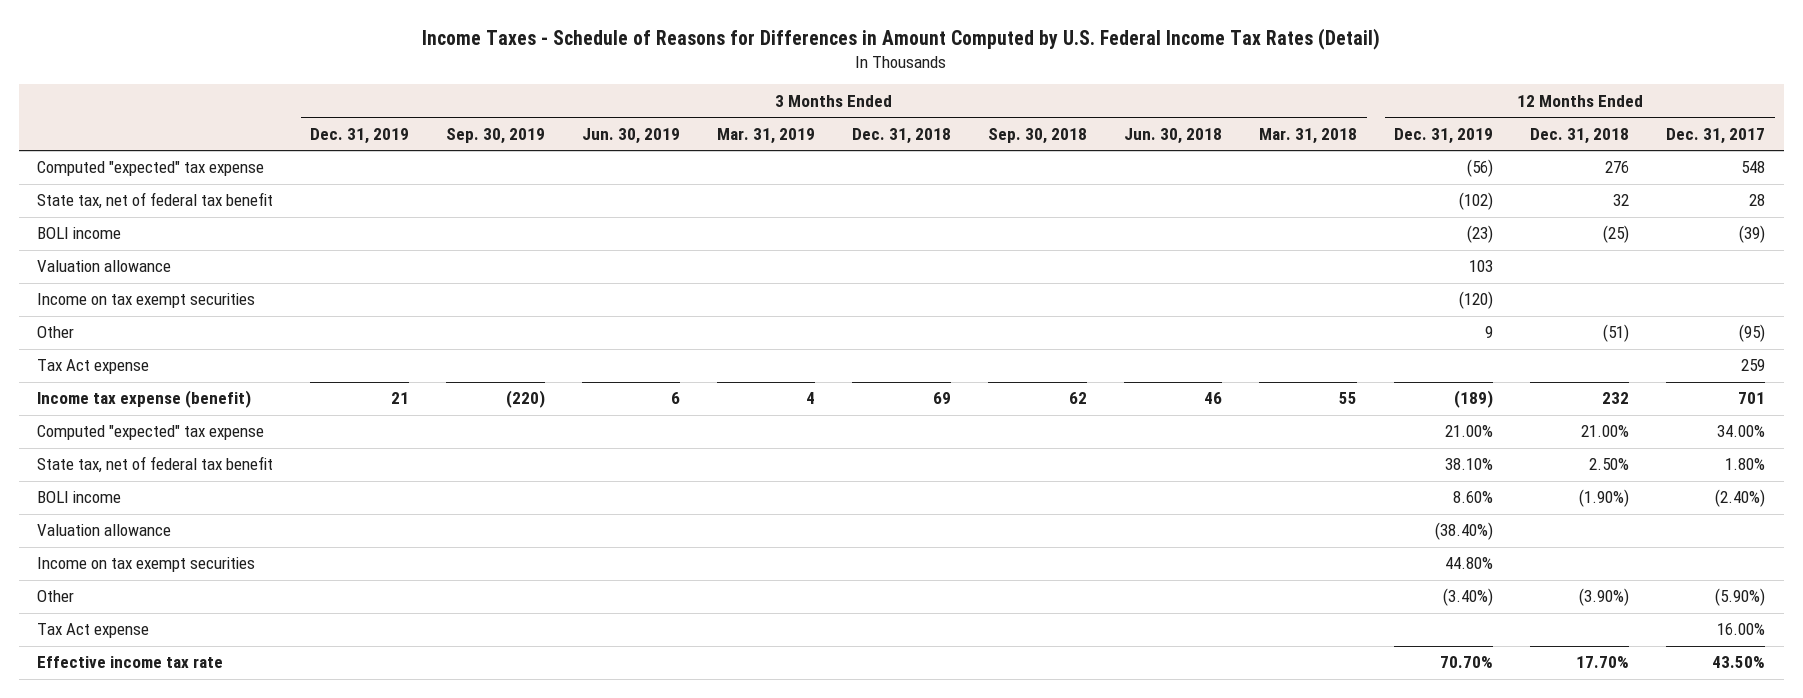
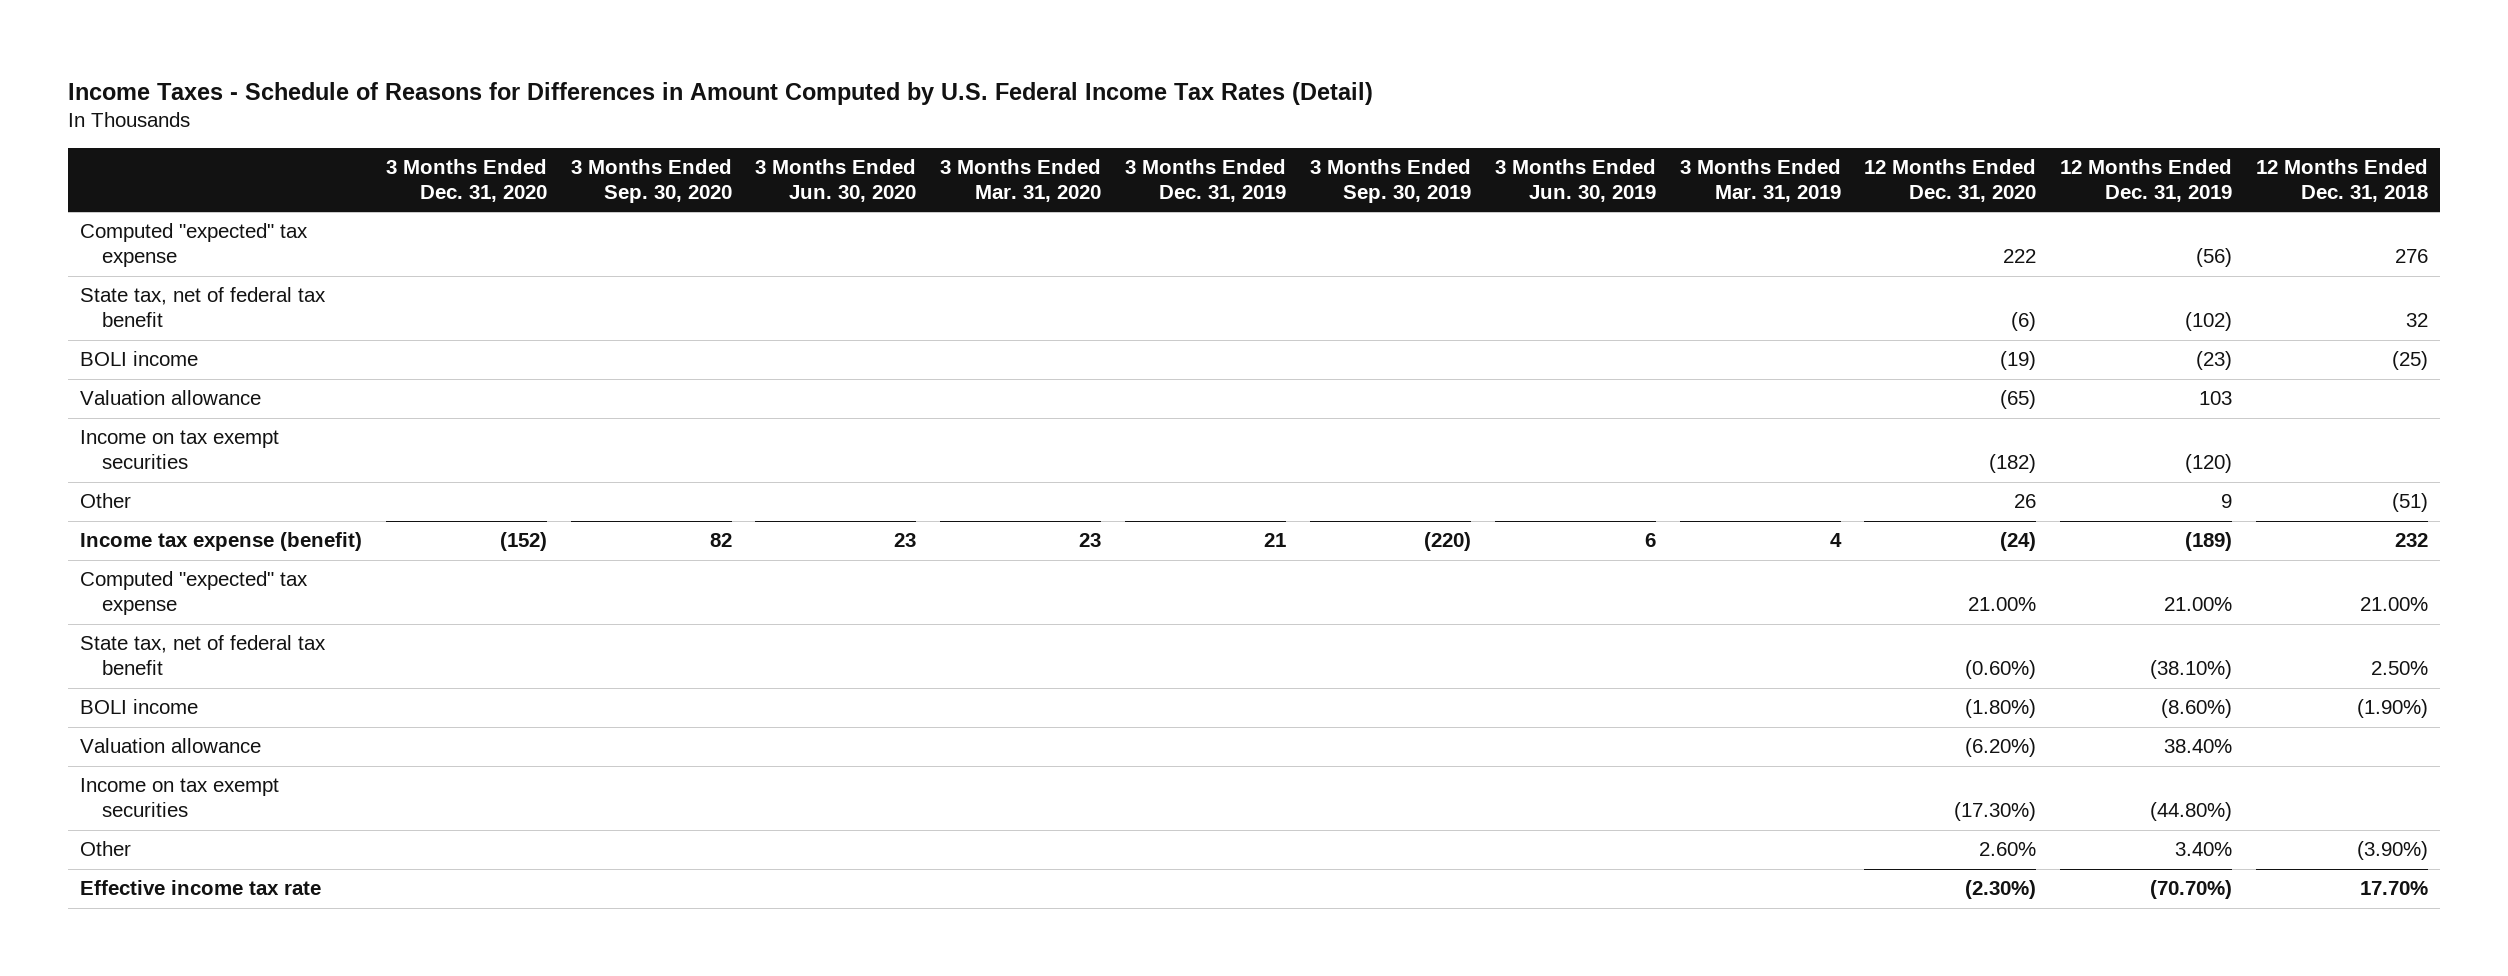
[852,127,952,144] Dec. 31, 2018 -> none
[988,127,1088,144] Sep. 30, 2018 -> none
[1124,127,1223,144] Jun. 30, 2018 -> none
[1259,127,1358,144] Mar. 31, 2018 -> none
[1666,127,1766,144] Dec. 31, 2017 -> none
none -> [385,159,547,203] 3 Months Ended Dec. 31, 2020
none -> [570,159,732,204] 3 Months Ended Sep. 30, 2020
none -> [755,159,917,203] 3 Months Ended Jun. 30, 2020
none -> [940,159,1102,203] 3 Months Ended Mar. 31, 2020
none -> [1864,159,2037,203] 12 Months Ended Dec. 31, 2020
[37,359,150,375] Tax Act expense -> none
[37,623,150,639] Tax Act expense -> none
[1445,458,1494,471] 38.10% -> [2150,660,2233,680] (38.10%)
[1453,491,1494,504] 8.60% -> [2161,699,2233,719] (8.60%)
[1435,522,1494,541] (38.40%) -> [2164,739,2233,754] 38.40%
[1445,557,1494,570] 44.80% -> [2150,802,2233,822] (44.80%)
[1443,588,1494,607] (3.40%) -> [2175,842,2233,857] 3.40%
[1440,656,1494,669] 70.70% -> [2150,880,2233,900] (70.70%)

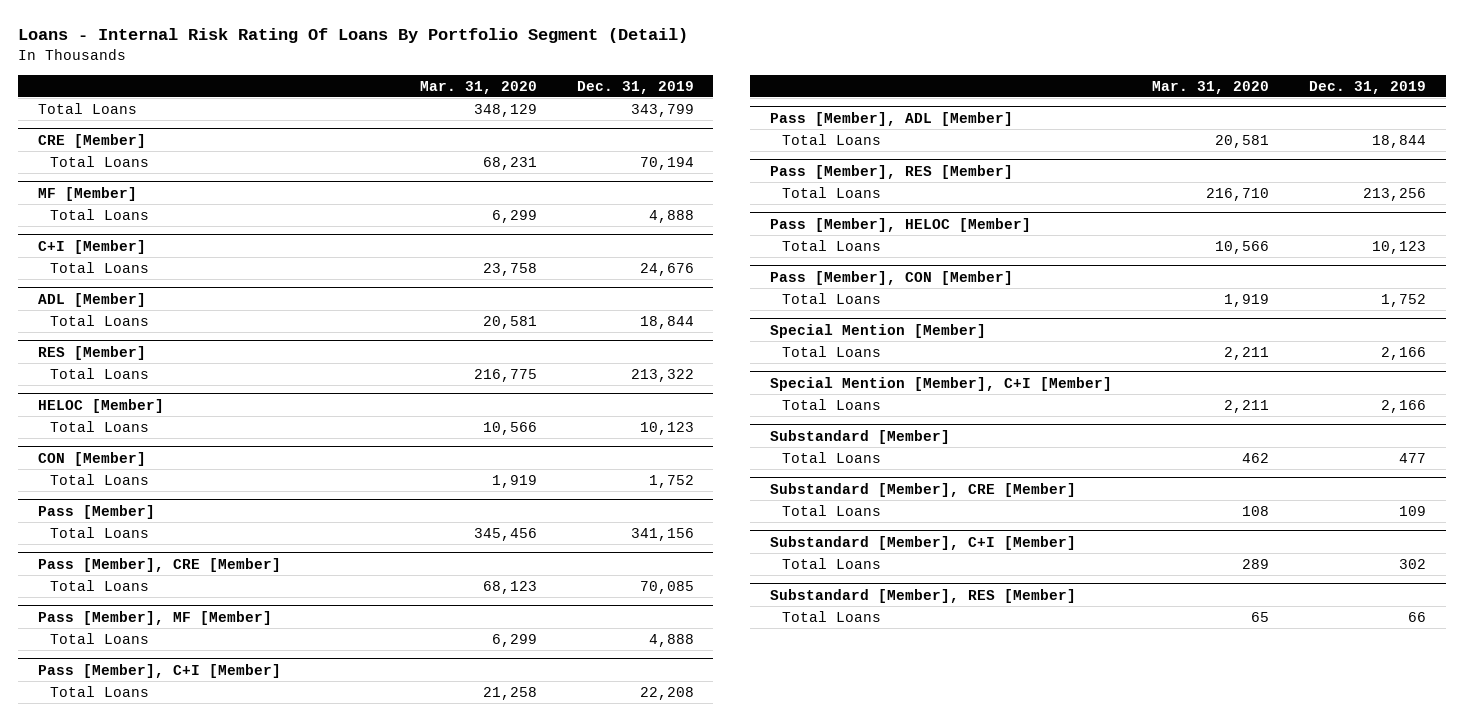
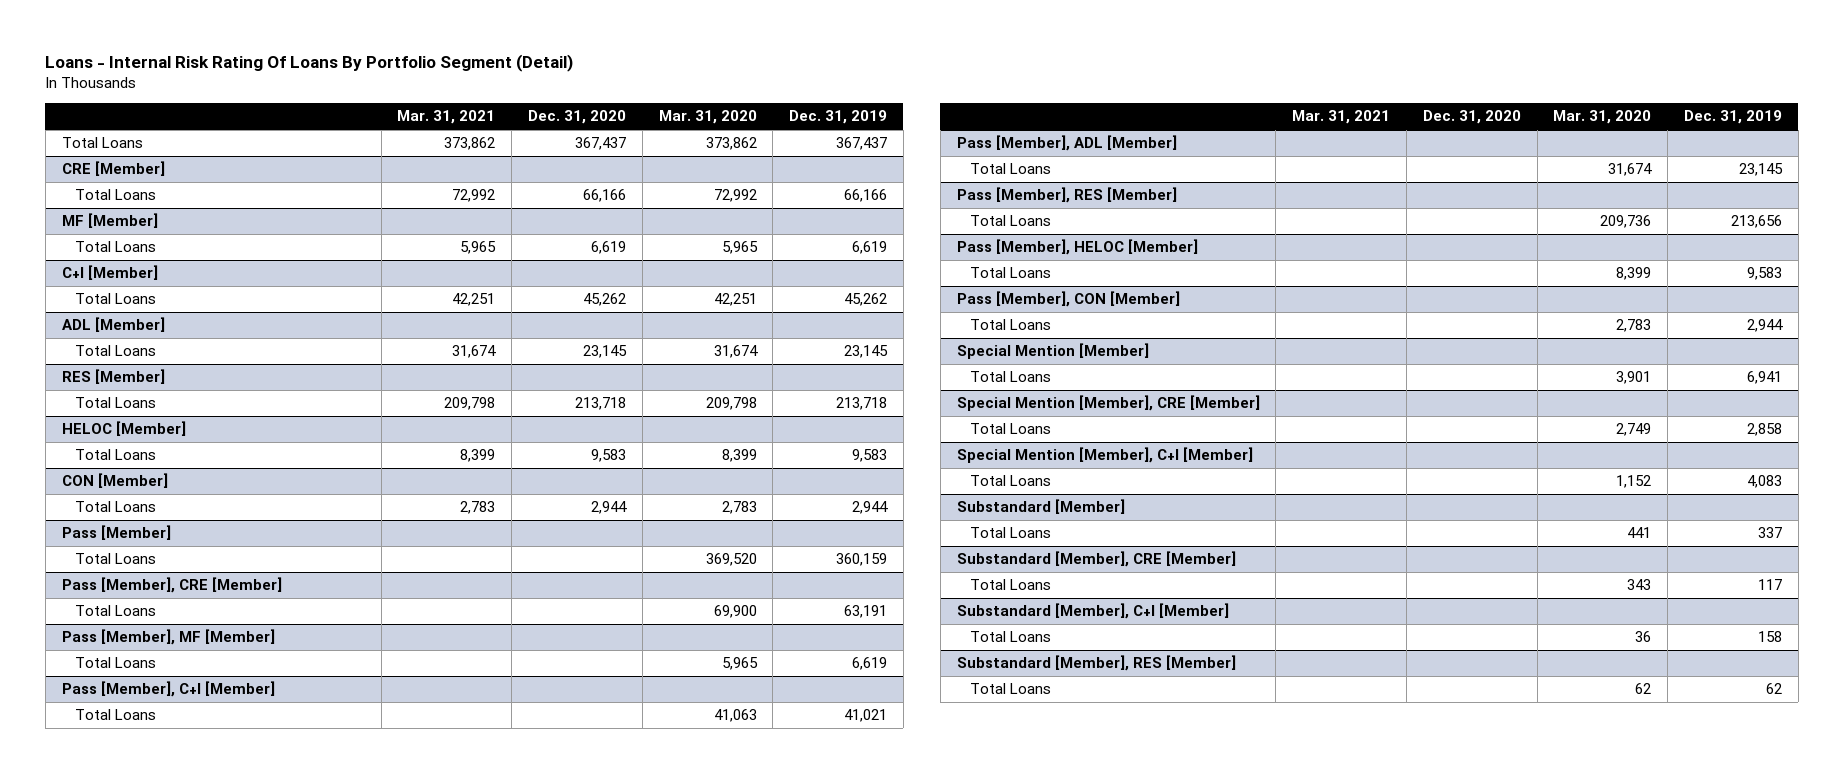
none -> [397,110,496,125] Mar. 31, 2021
none -> [527,110,626,125] Dec. 31, 2020
[473,103,537,117] 348,129 -> [705,137,757,151] 373,862
[630,103,694,117] 343,799 -> [836,137,888,151] 367,437
[482,156,537,170] 68,231 -> [713,189,757,203] 72,992
[639,156,694,170] 70,194 -> [844,189,888,203] 66,166
[491,209,537,223] 6,299 -> [721,241,758,255] 5,965
[648,209,694,223] 4,888 -> [852,241,888,255] 6,619
[482,262,537,276] 23,758 -> [713,293,757,307] 42,251
[639,262,694,276] 24,676 -> [844,293,888,307] 45,262
[482,315,537,329] 20,581 -> [713,345,758,359] 31,674
[639,315,694,329] 18,844 -> [844,345,889,359] 23,145
[473,368,537,382] 216,775 -> [705,397,757,411] 209,798
[630,368,694,382] 213,322 -> [836,397,888,411] 213,718
[482,421,537,435] 10,566 -> [721,449,757,463] 8,399
[639,421,694,435] 10,123 -> [852,449,888,463] 9,583
[491,474,537,488] 1,919 -> [721,501,757,515] 2,783
[648,474,694,488] 1,752 -> [852,501,889,515] 2,944
[473,527,537,541] 345,456 -> [705,553,757,567] 369,520
[630,527,694,541] 341,156 -> [836,553,888,567] 360,159
[482,580,537,594] 68,123 -> [713,605,757,619] 69,900
[639,580,694,594] 70,085 -> [844,605,888,619] 63,191
[491,633,537,647] 6,299 -> [721,657,758,671] 5,965
[648,633,694,647] 4,888 -> [852,657,888,671] 6,619
[482,686,537,700] 21,258 -> [713,709,757,723] 41,063
[639,686,694,700] 22,208 -> [844,709,888,723] 41,021
[1215,134,1270,148] 20,581 -> [1608,163,1653,177] 31,674
[1371,134,1426,148] 18,844 -> [1739,163,1784,177] 23,145
[1206,187,1270,201] 216,710 -> [1600,215,1652,229] 209,736
[1362,187,1426,201] 213,256 -> [1731,215,1783,229] 213,656
[1215,240,1270,254] 10,566 -> [1616,267,1652,281] 8,399
[1371,240,1426,254] 10,123 -> [1747,267,1783,281] 9,583
[1224,293,1270,307] 1,919 -> [1616,319,1652,333] 2,783
[1380,293,1426,307] 1,752 -> [1747,319,1784,333] 2,944
[1224,346,1270,360] 2,211 -> [1616,371,1652,385] 3,901
[1380,346,1426,360] 2,166 -> [1747,371,1783,385] 6,941
none -> [956,395,1260,412] Special Mention [Member], CRE [Member]
none -> [969,423,1051,435] Total Loans
[1224,399,1270,413] 2,211 -> [1616,475,1652,489] 1,152
[1380,399,1426,413] 2,166 -> [1747,475,1783,489] 4,083
[1242,452,1270,463] 462 -> [1627,527,1652,539] 441
[1398,452,1426,463] 477 -> [1758,527,1783,539] 337
[1242,505,1270,516] 108 -> [1627,579,1652,591] 343
[1398,505,1426,516] 109 -> [1758,579,1783,591] 117
[1242,558,1270,569] 289 -> [1635,631,1652,643] 36
[1398,558,1426,569] 302 -> [1758,631,1783,643] 158
[1251,611,1270,622] 65 -> [1635,683,1652,695] 62
[1407,611,1426,622] 66 -> [1766,683,1783,695] 62

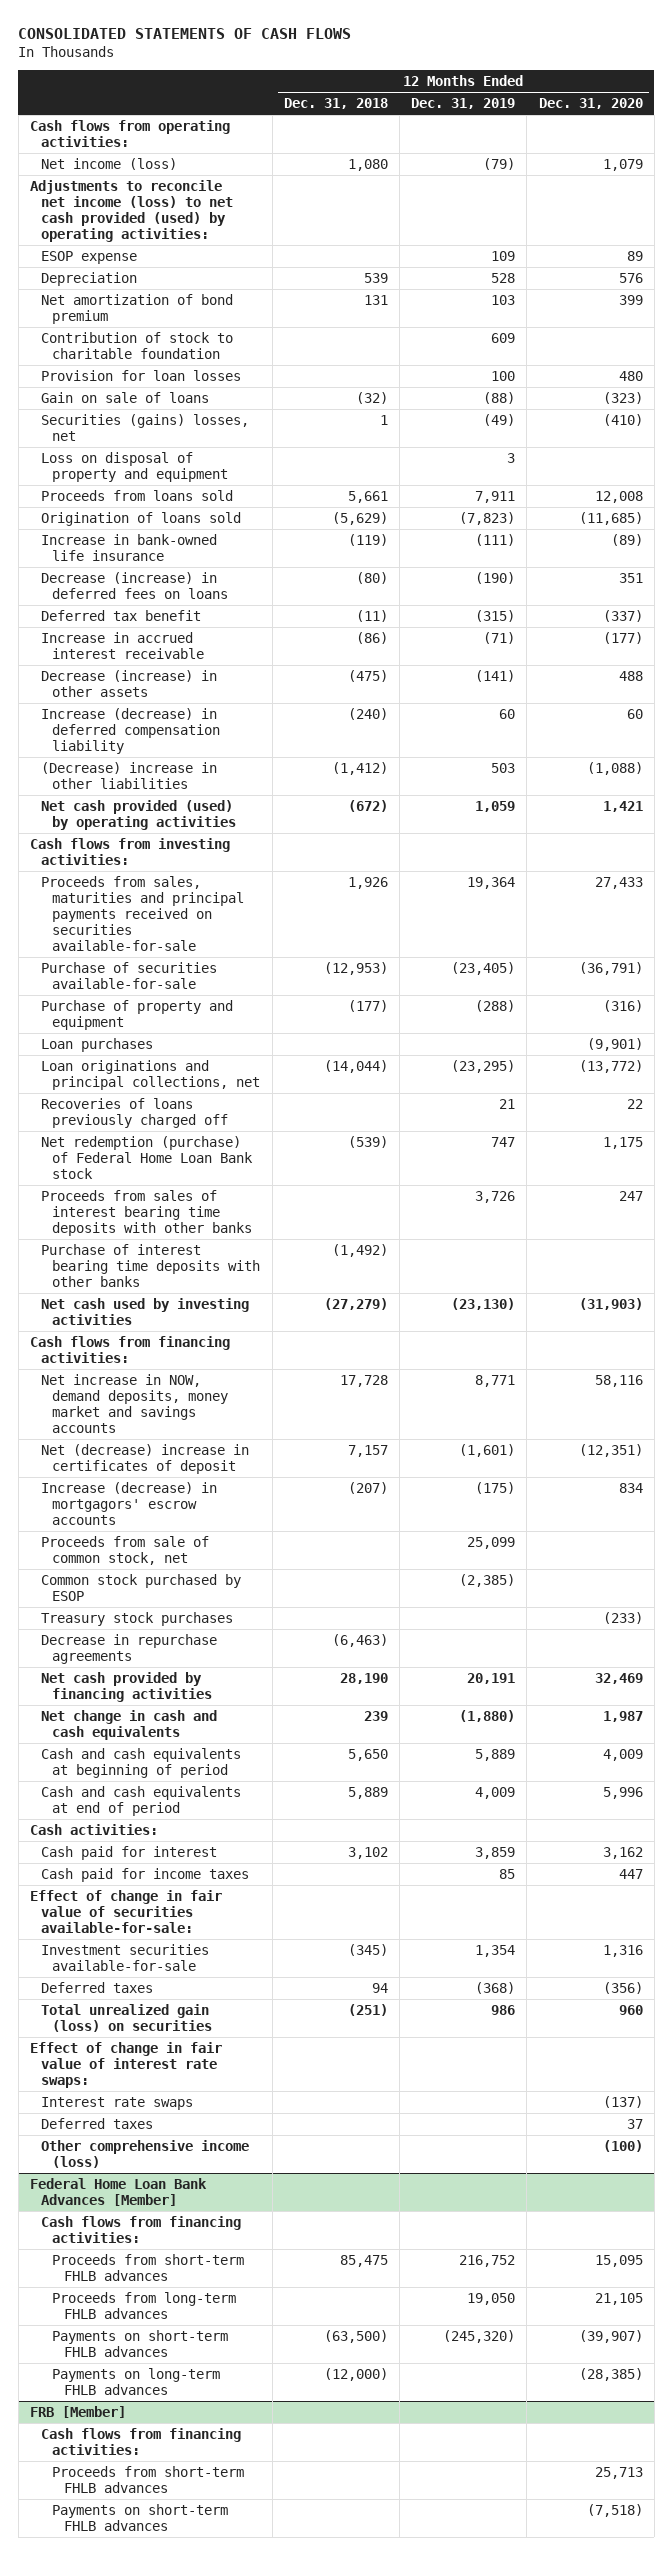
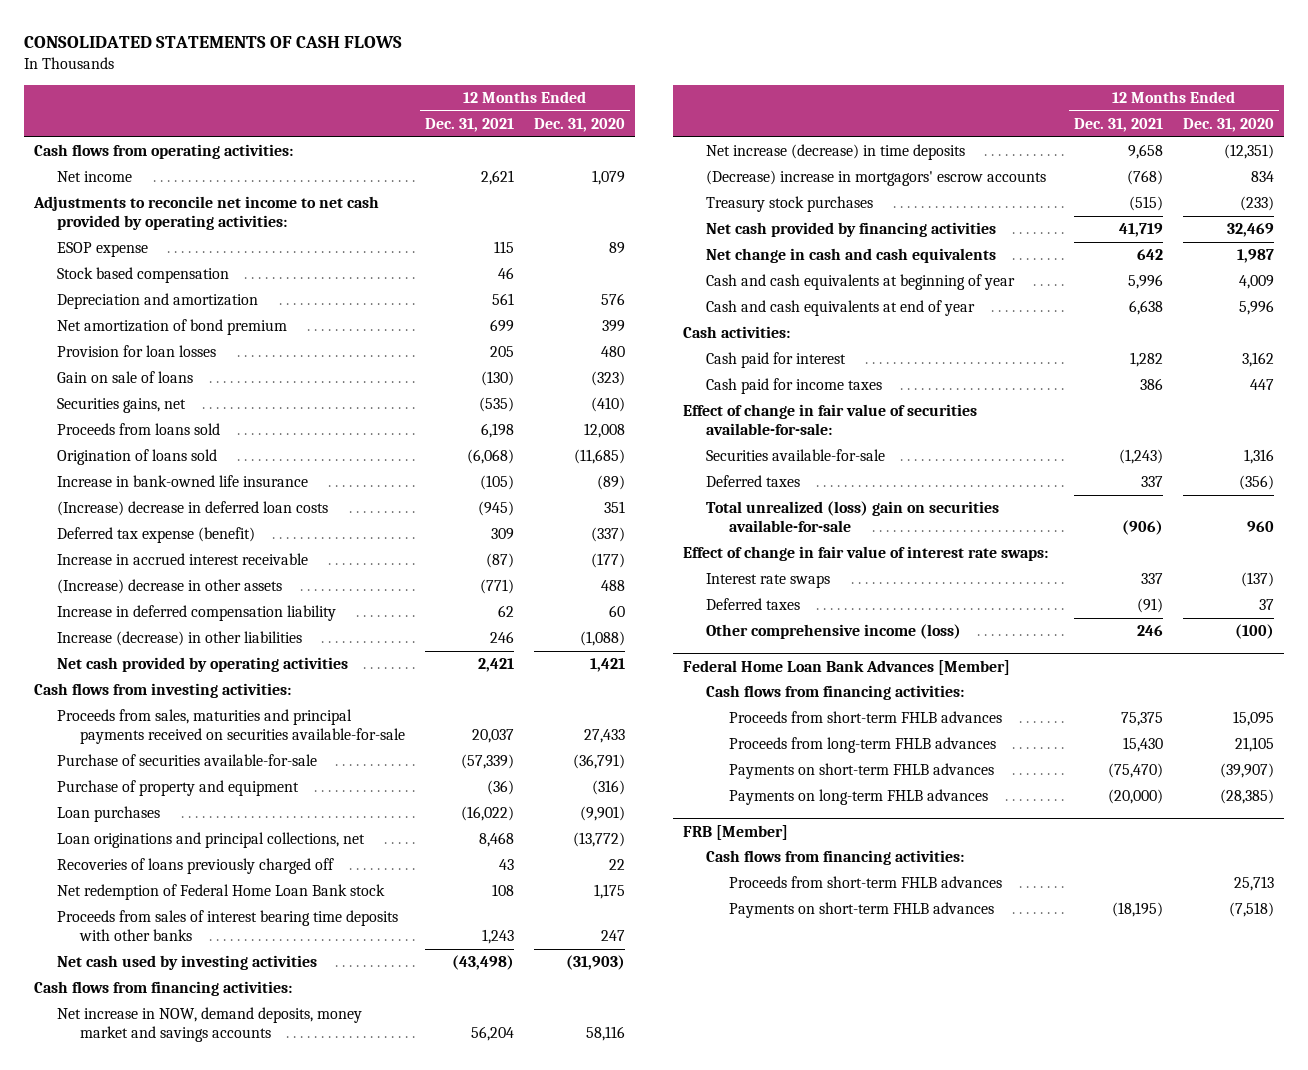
[283,97,388,109] Dec. 31, 2018 -> none
[411,97,516,109] Dec. 31, 2019 -> none
none -> [424,117,514,132] Dec. 31, 2021
[41,157,178,170] Net income (loss) -> [57,171,133,183] Net income
[29,179,234,243] Adjustments to reconcile net income (loss) to net cash provided (used) by operating activities: -> [33,196,380,231] Adjustments to reconcile net income to net cash provided by operating activities:
none -> [57,267,230,284] Stock based compensation
[41,271,138,286] Depreciation -> [57,293,259,310] Depreciation and amortization
[41,331,234,359] Contribution of stock to charitable foundation -> none
[41,451,229,482] Loss on disposal of property and equipment -> none
[41,413,250,441] Securities (gains) losses, net -> [57,398,187,414] Securities gains, net
[41,571,229,599] Decrease (increase) in deferred fees on loans -> [57,501,329,517] (Increase) decrease in deferred loan costs
[41,609,202,621] Deferred tax benefit -> [57,527,256,544] Deferred tax expense (benefit)
[41,669,218,697] Decrease (increase) in other assets -> [57,579,283,595] (Increase) decrease in other assets
[41,707,221,754] Increase (decrease) in deferred compensation liability -> [57,605,337,622] Increase in deferred compensation liability
[41,761,218,789] (Decrease) increase in other liabilities -> [57,631,303,647] Increase (decrease) in other liabilities
[41,799,237,830] Net cash provided (used) by operating activities -> [57,657,349,673] Net cash provided by operating activities
[41,1135,254,1179] Net redemption (purchase) of Federal Home Loan Bank stock -> [57,884,386,901] Net redemption of Federal Home Loan Bank stock
[41,1243,261,1287] Purchase of interest bearing time deposits with other banks -> none
[41,1535,210,1565] Proceeds from sale of common stock, net -> none
[41,1573,242,1601] Common stock purchased by ESOP -> none
[41,1443,250,1474] Net (decrease) increase in certificates of deposit -> [706,144,966,161] Net increase (decrease) in time deposits
[41,1481,218,1525] Increase (decrease) in mortgagors' escrow accounts -> [706,170,1047,187] (Decrease) increase in mortgagors' escrow accounts
[41,1633,218,1664] Decrease in repurchase agreements -> none
[41,1747,242,1778] Cash and cash equivalents at beginning of period -> [706,274,1016,291] Cash and cash equivalents at beginning of year
[41,1785,242,1816] Cash and cash equivalents at end of period -> [706,300,976,317] Cash and cash equivalents at end of year
[41,1943,210,1971] Investment securities available-for-sale -> [706,449,886,462] Securities available-for-sale
[41,2003,213,2032] Total unrealized gain (loss) on securities -> [706,501,1000,533] Total unrealized (loss) gain on securities available-for-sale

